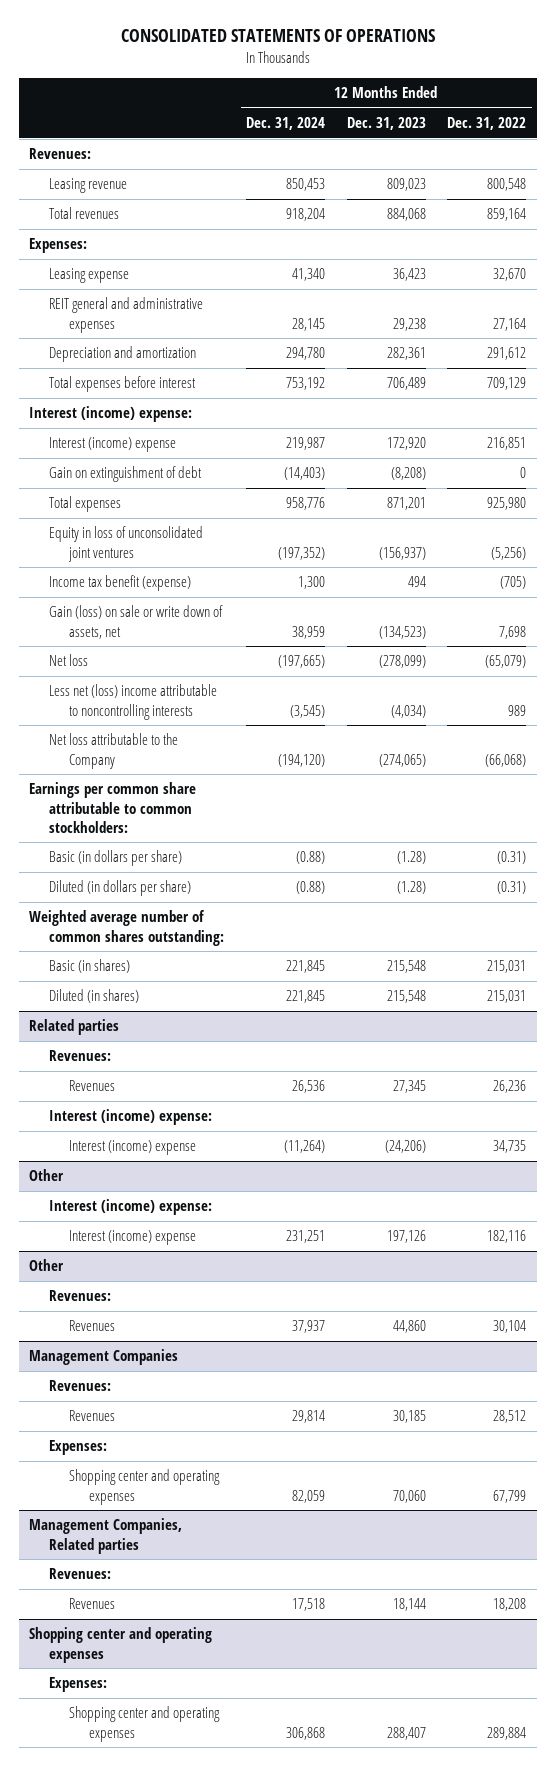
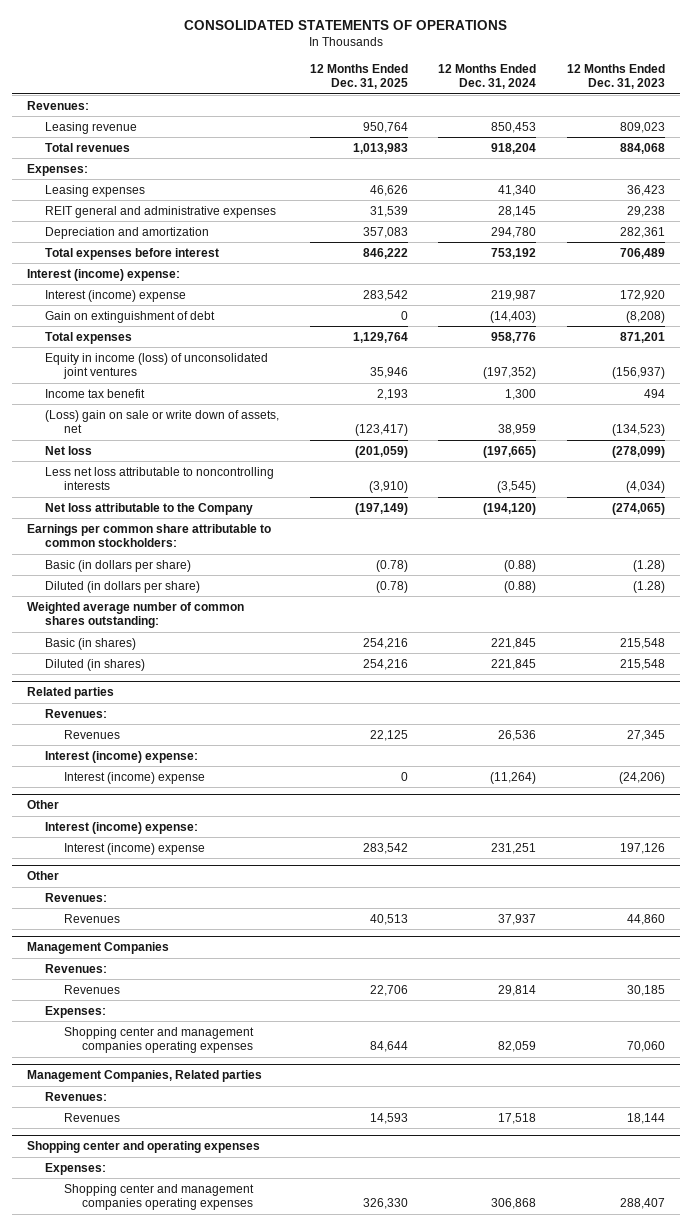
[447,117,527,131] Dec. 31, 2022 -> none
none -> [309,63,408,90] 12 Months Ended Dec. 31, 2025
[49,268,130,284] Leasing expense -> [45,184,146,197] Leasing expenses
[49,526,204,562] Equity in loss of unconsolidated joint ventures -> [45,352,269,380] Equity in income (loss) of unconsolidated joint ventures
[49,575,192,592] Income tax benefit (expense) -> [45,388,146,398] Income tax benefit
[49,605,224,639] Gain (loss) on sale or write down of assets, net -> [45,409,280,434] (Loss) gain on sale or write down of assets, net
[49,684,218,720] Less net (loss) income attributable to noncontrolling interests -> [45,466,275,491] Less net loss attributable to noncontrolling interests
[69,1469,221,1505] Shopping center and operating expenses -> [63,1026,254,1054] Shopping center and management companies operating expenses
[69,1706,221,1742] Shopping center and operating expenses -> [63,1183,254,1211] Shopping center and management companies operating expenses

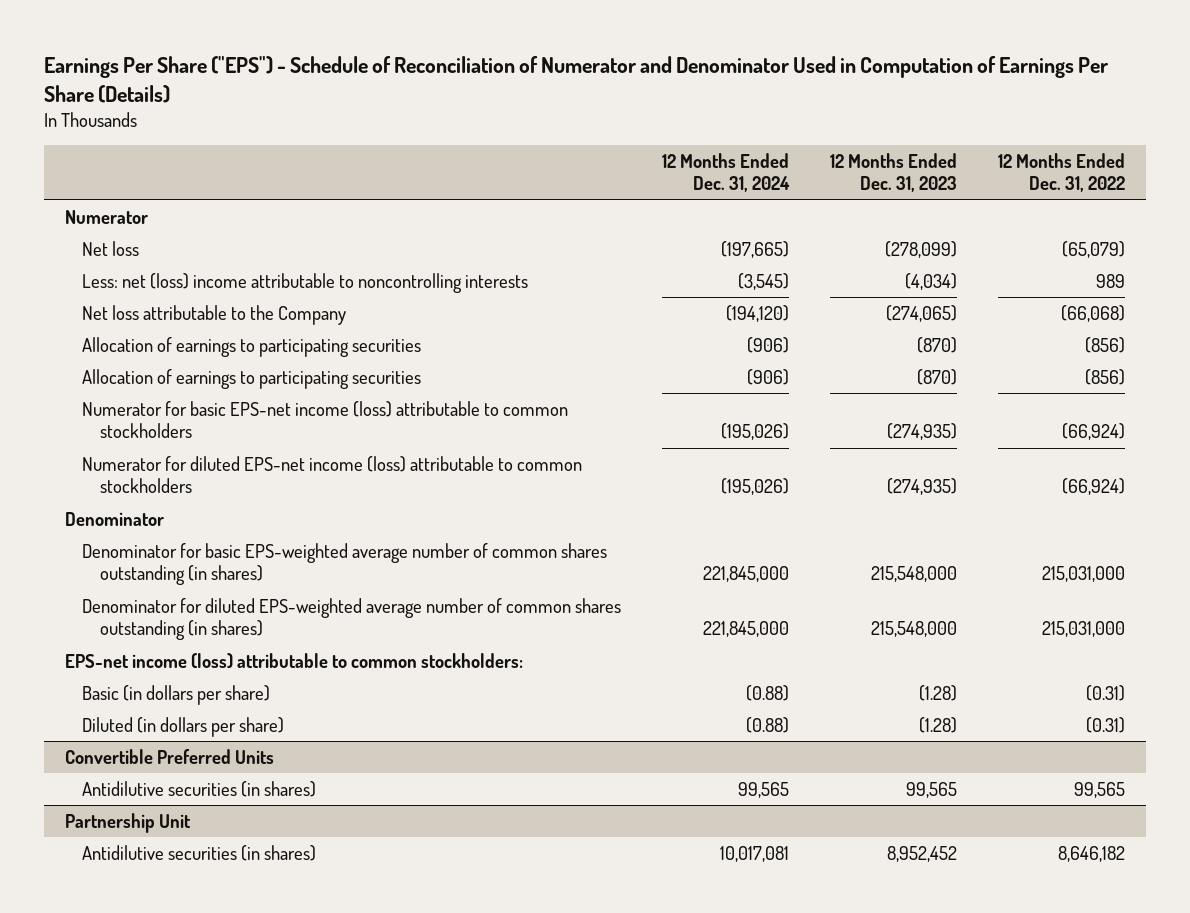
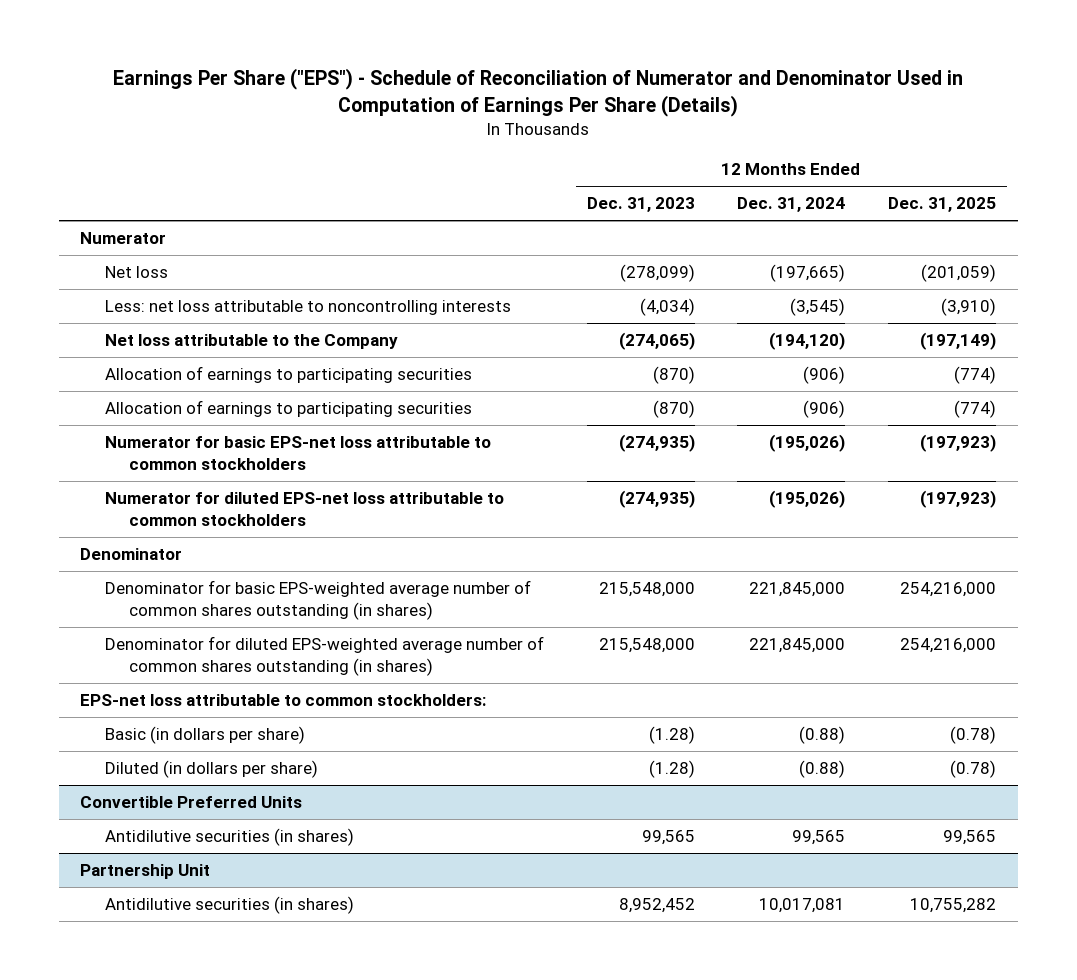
[998,153,1126,193] 12 Months Ended Dec. 31, 2022 -> none
none -> [888,197,997,213] Dec. 31, 2025
[82,272,529,293] Less: net (loss) income attributable to noncontrolling interests -> [104,300,511,316] Less: net loss attributable to noncontrolling interests
[82,400,569,439] Numerator for basic EPS-net income (loss) attributable to common stockholders -> [104,436,491,470] Numerator for basic EPS-net loss attributable to common stockholders
[82,455,583,494] Numerator for diluted EPS-net income (loss) attributable to common stockholders -> [104,492,504,526] Numerator for diluted EPS-net loss attributable to common stockholders
[64,652,523,669] EPS-net income (loss) attributable to common stockholders: -> [80,694,487,707] EPS-net loss attributable to common stockholders:

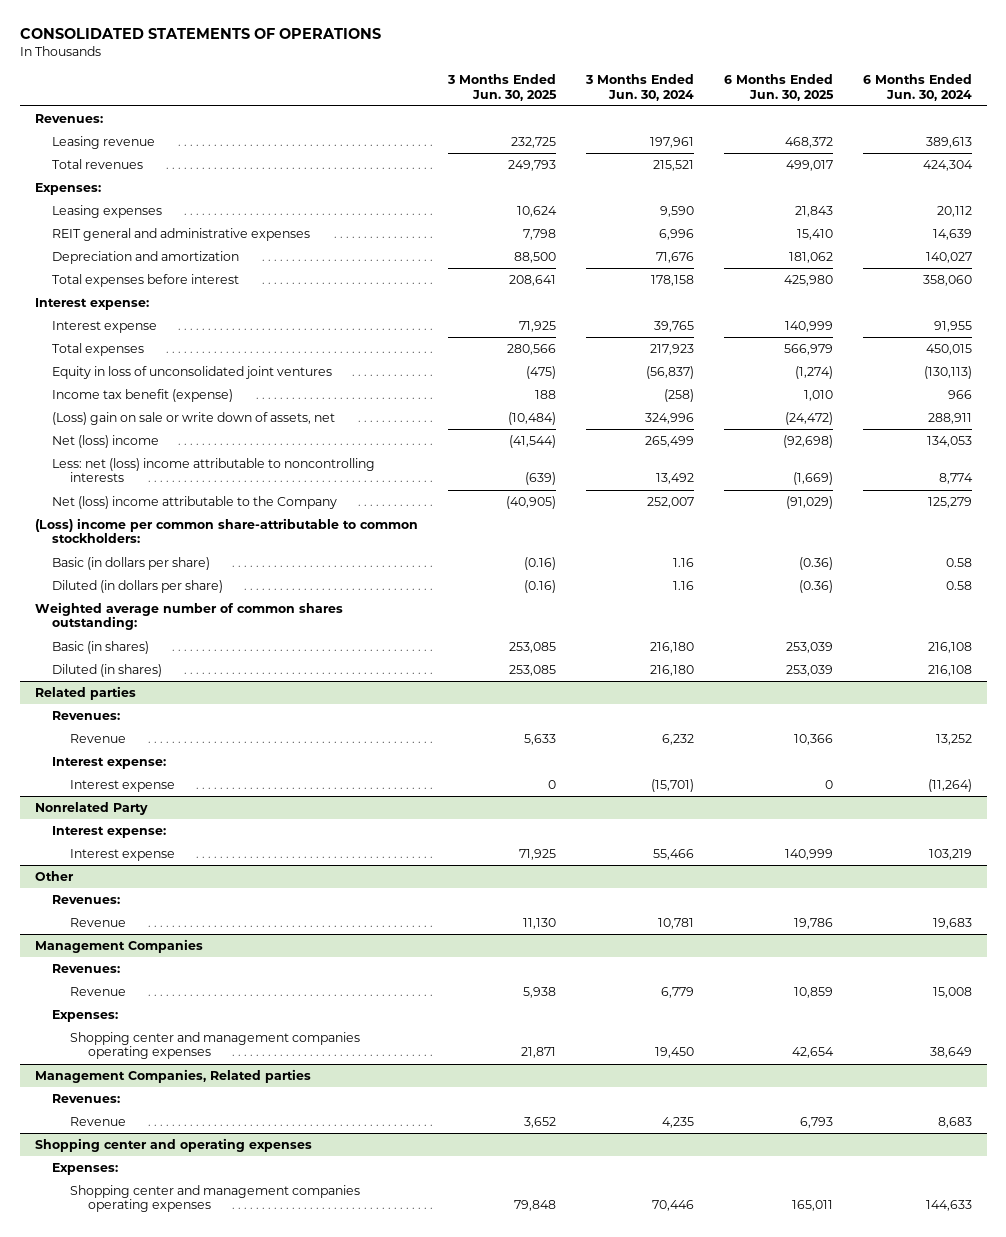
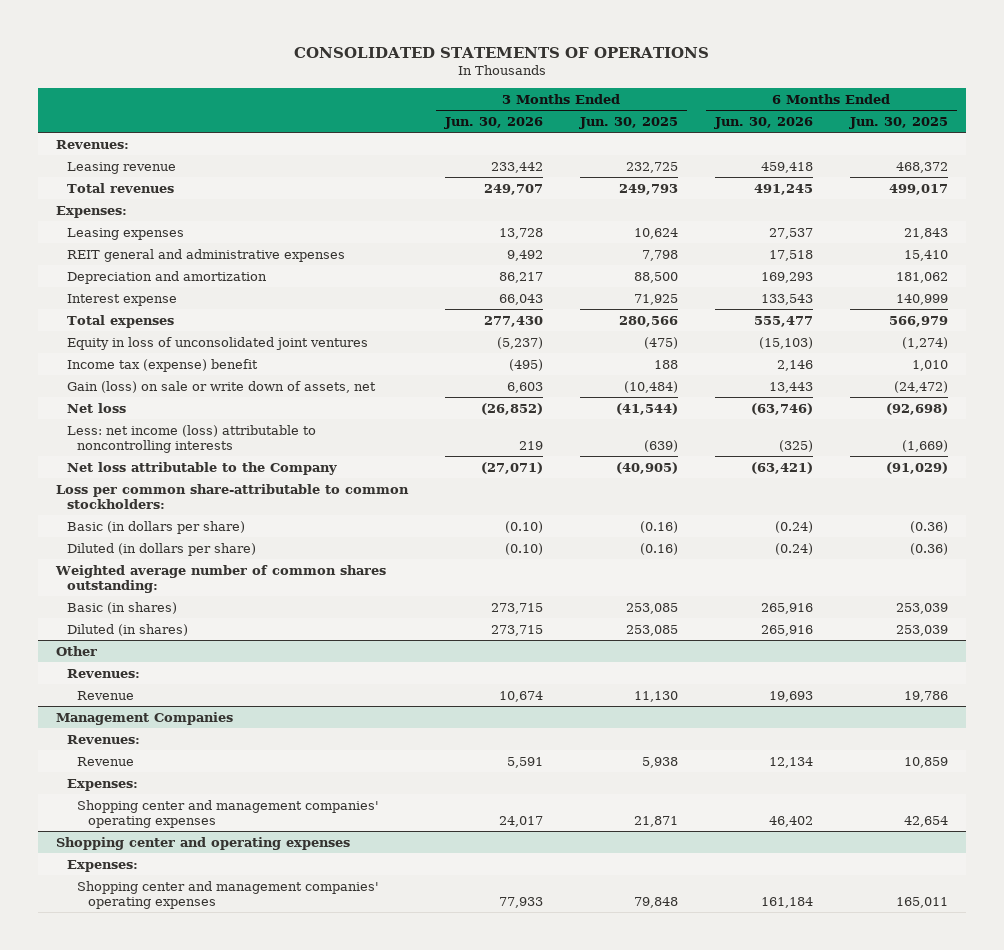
[584,74,694,101] 3 Months Ended Jun. 30, 2024 -> none
[862,74,972,101] 6 Months Ended Jun. 30, 2024 -> none
none -> [443,116,543,129] Jun. 30, 2026
none -> [713,116,813,129] Jun. 30, 2026
[52,273,240,287] Total expenses before interest -> none
[34,297,149,310] Interest expense: -> none
[52,388,234,402] Income tax benefit (expense) -> [66,358,258,372] Income tax (expense) benefit
[52,411,336,425] (Loss) gain on sale or write down of assets, net -> [66,380,376,393] Gain (loss) on sale or write down of assets, net
[52,434,160,448] Net (loss) income -> [66,402,126,413] Net loss
[52,457,376,483] Less: net (loss) income attributable to noncontrolling interests -> [66,424,316,454] Less: net income (loss) attributable to noncontrolling interests
[52,495,338,509] Net (loss) income attributable to the Company -> [66,461,337,475] Net loss attributable to the Company
[34,517,418,544] (Loss) income per common share-attributable to common stockholders: -> [56,483,410,510] Loss per common share-attributable to common stockholders:
[34,685,136,700] Related parties -> none
[52,710,121,720] Revenues: -> none
[69,733,126,743] Revenue -> none
[52,756,167,769] Interest expense: -> none
[69,779,175,792] Interest expense -> none
[34,801,148,815] Nonrelated Party -> none
[52,825,167,838] Interest expense: -> none
[69,848,175,861] Interest expense -> none
[34,1068,311,1083] Management Companies, Related parties -> none
[52,1093,121,1103] Revenues: -> none
[69,1116,126,1126] Revenue -> none
[69,1031,360,1060] Shopping center and management companies operating expenses -> [77,799,380,829] Shopping center and management companies' operating expenses
[69,1184,360,1213] Shopping center and management companies operating expenses -> [77,880,380,910] Shopping center and management companies' operating expenses

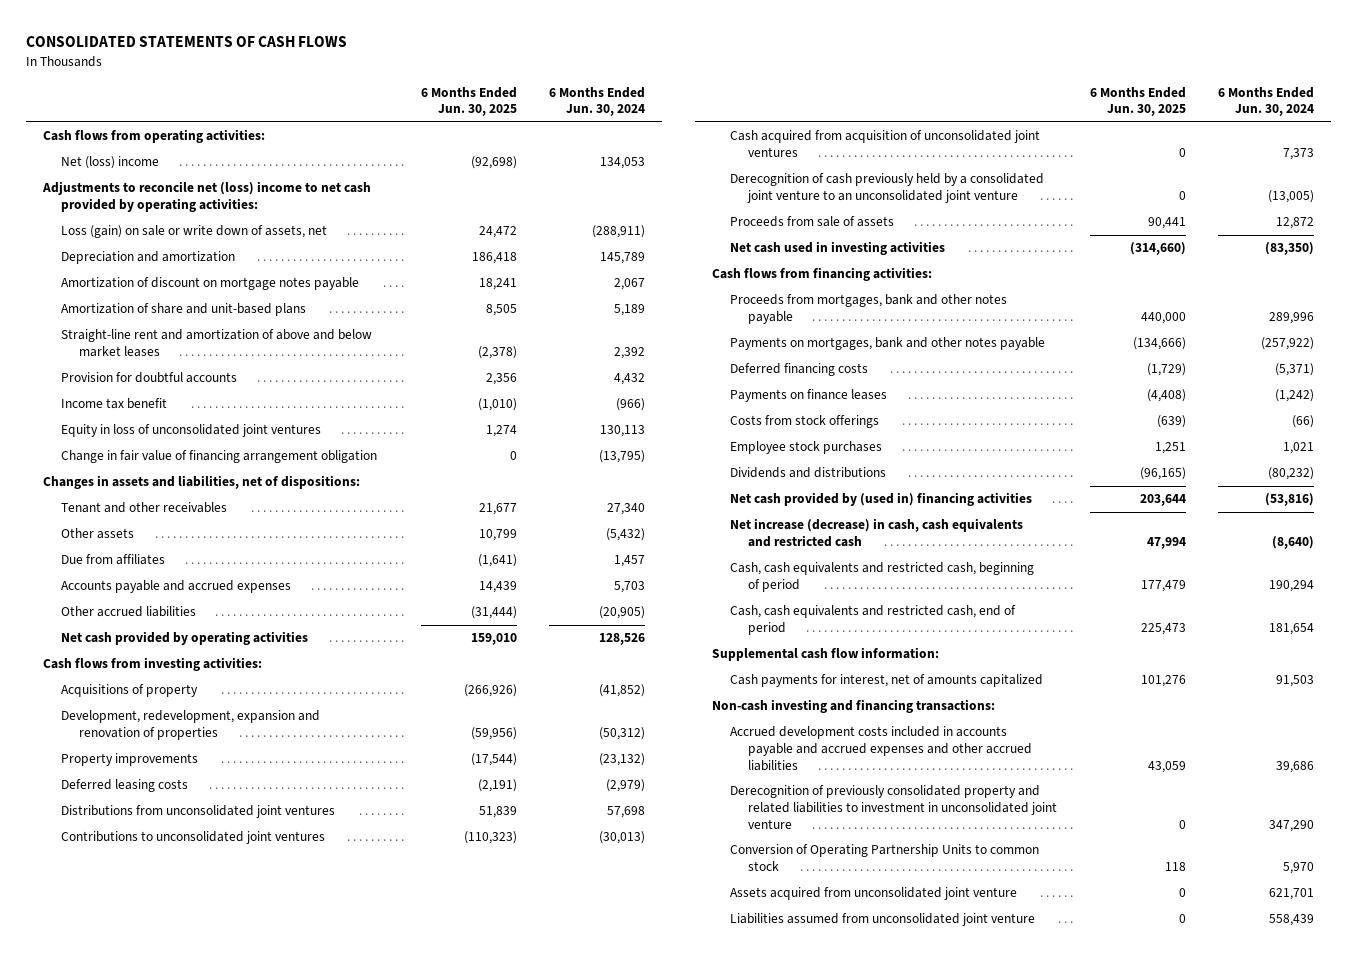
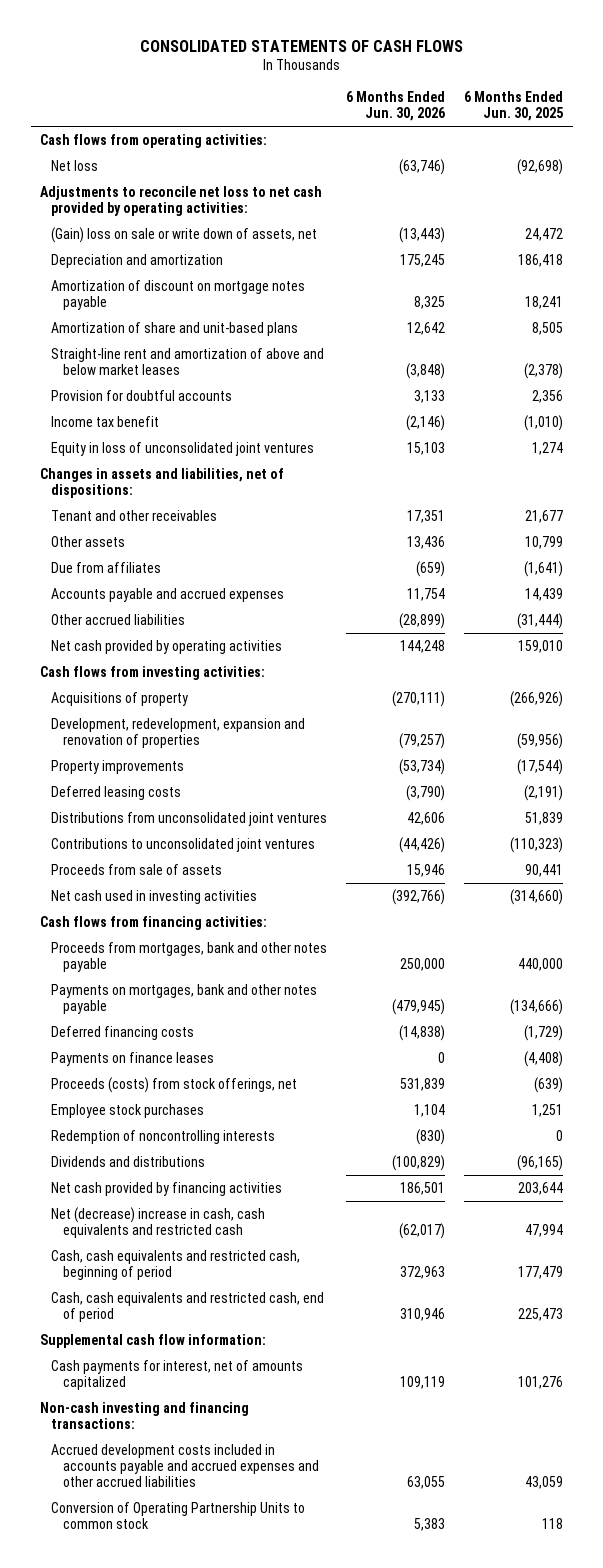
[549,86,646,117] 6 Months Ended Jun. 30, 2024 -> none
none -> [346,91,446,122] 6 Months Ended Jun. 30, 2026
[60,156,159,170] Net (loss) income -> [51,159,99,171] Net loss
[41,181,371,213] Adjustments to reconcile net (loss) income to net cash provided by operating activities: -> [39,185,322,216] Adjustments to reconcile net loss to net cash provided by operating activities:
[60,225,327,239] Loss (gain) on sale or write down of assets, net -> [51,226,318,243] (Gain) loss on sale or write down of assets, net
[60,450,377,464] Change in fair value of financing arrangement obligation -> none
[729,130,1040,158] Cash acquired from acquisition of unconsolidated joint ventures -> none
[729,173,1044,204] Derecognition of cash previously held by a consolidated joint venture to an unconsolidated joint venture -> none
[729,415,879,429] Costs from stock offerings -> [51,1076,298,1093] Proceeds (costs) from stock offerings, net
none -> [51,1129,276,1144] Redemption of noncontrolling interests
[729,492,1032,507] Net cash provided by (used in) financing activities -> [51,1181,283,1196] Net cash provided by financing activities
[729,518,1023,548] Net increase (decrease) in cash, cash equivalents and restricted cash -> [51,1206,266,1238] Net (decrease) increase in cash, cash equivalents and restricted cash
[729,785,1057,829] Derecognition of previously consolidated property and related liabilities to investment in unconsolidated joint venture -> none
[729,887,1017,901] Assets acquired from unconsolidated joint venture -> none
[729,913,1035,927] Liabilities assumed from unconsolidated joint venture -> none

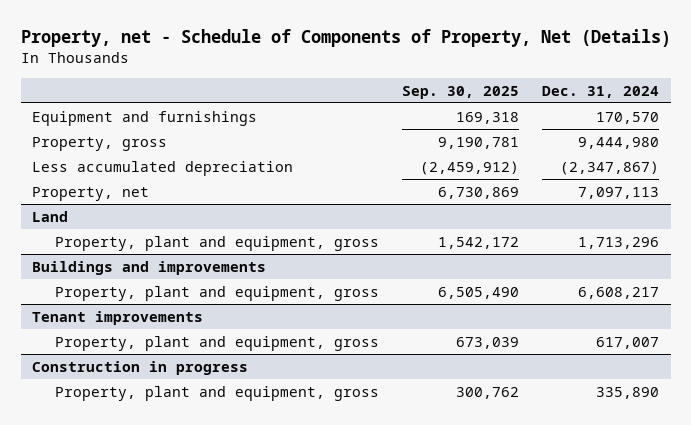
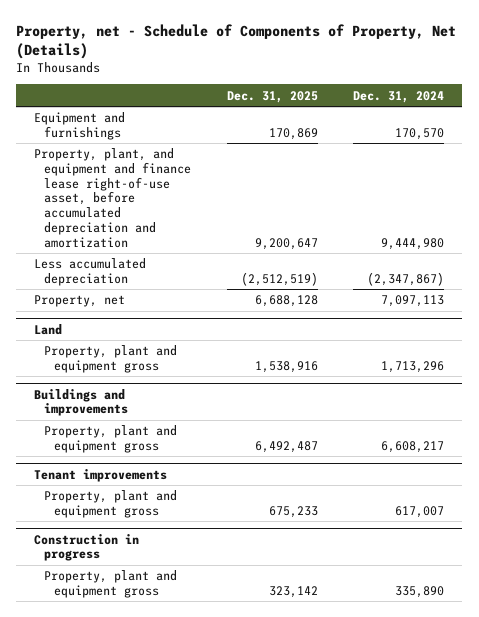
[402,85,520,99] Sep. 30, 2025 -> none
none -> [226,90,318,103] Dec. 31, 2025
[32,136,168,151] Property, gross -> [34,148,191,248] Property, plant, and equipment and finance lease right-of-use asset, before accumulated depreciation and amortization
[55,235,380,251] Property, plant and equipment, gross -> [43,345,177,373] Property, plant and equipment gross
[55,285,380,301] Property, plant and equipment, gross -> [43,425,177,453] Property, plant and equipment gross
[55,335,380,351] Property, plant and equipment, gross -> [43,490,177,518] Property, plant and equipment gross
[55,385,380,401] Property, plant and equipment, gross -> [43,570,177,598] Property, plant and equipment gross

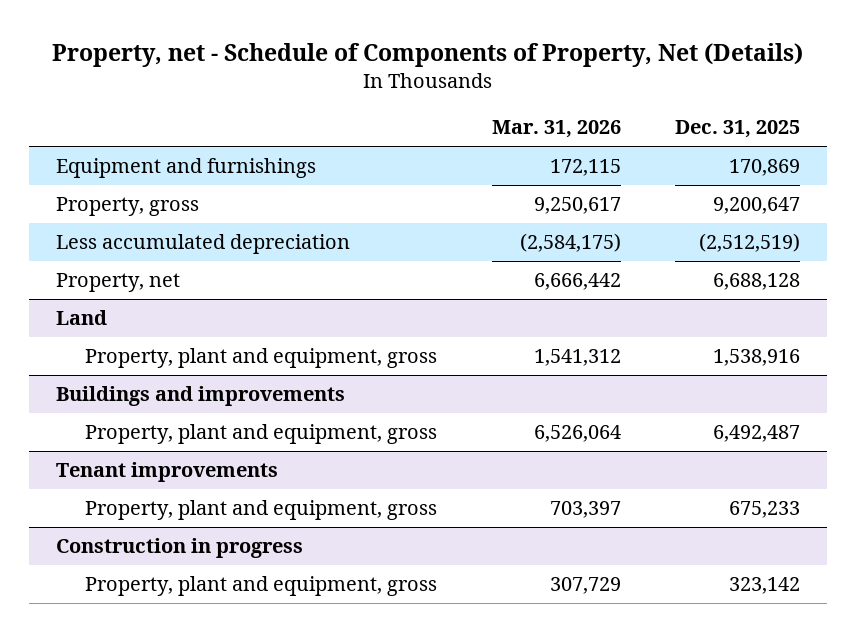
[353,90,445,103] Dec. 31, 2024 -> none
none -> [491,120,621,139] Mar. 31, 2026
[34,148,191,248] Property, plant, and equipment and finance lease right-of-use asset, before accumulated depreciation and amortization -> [56,197,200,217] Property, gross
[43,345,177,373] Property, plant and equipment gross -> [85,348,438,369] Property, plant and equipment, gross
[43,425,177,453] Property, plant and equipment gross -> [85,424,438,445] Property, plant and equipment, gross
[43,490,177,518] Property, plant and equipment gross -> [85,500,438,521] Property, plant and equipment, gross
[43,570,177,598] Property, plant and equipment gross -> [85,576,438,597] Property, plant and equipment, gross

